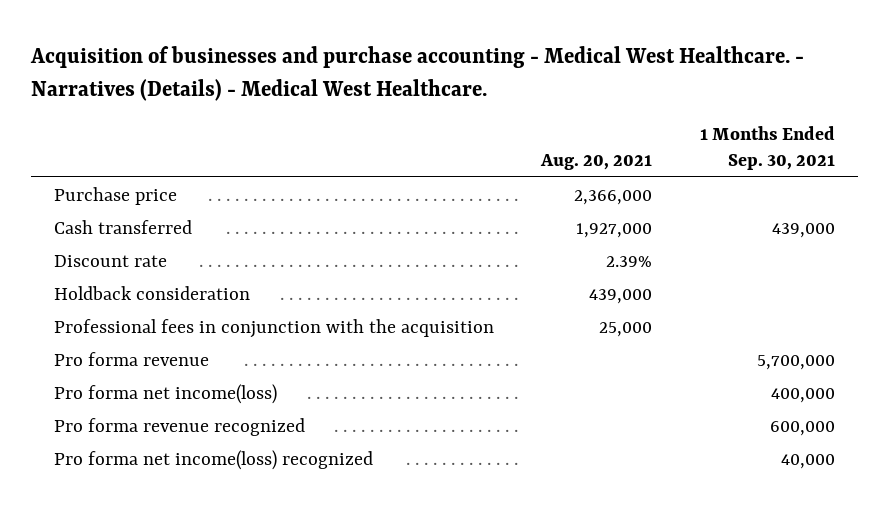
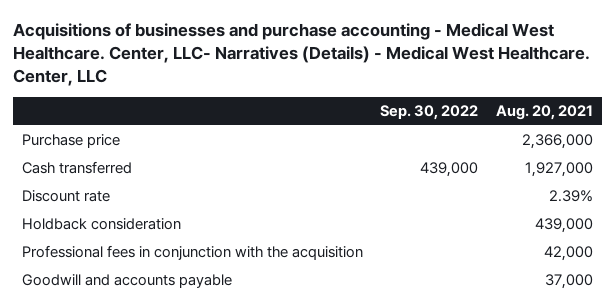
[29,46,804,101] Acquisition of businesses and purchase accounting - Medical West Healthcare. - Narratives (Details) - Medical West Healthcare. -> [12,22,590,87] Acquisitions of businesses and purchase accounting - Medical West Healthcare. Center, LLC- Narratives (Details) - Medical West Healthcare. Center, LLC
[699,125,835,171] 1 Months Ended Sep. 30, 2021 -> none
none -> [380,105,479,121] Sep. 30, 2022
[54,351,210,366] Pro forma revenue -> none
[54,383,278,404] Pro forma net income(loss) -> none
[54,417,306,436] Pro forma revenue recognized -> none
[54,449,374,470] Pro forma net income(loss) recognized -> none
[599,321,653,337] 25,000 -> [544,246,594,262] 42,000
none -> [21,274,232,289] Goodwill and accounts payable

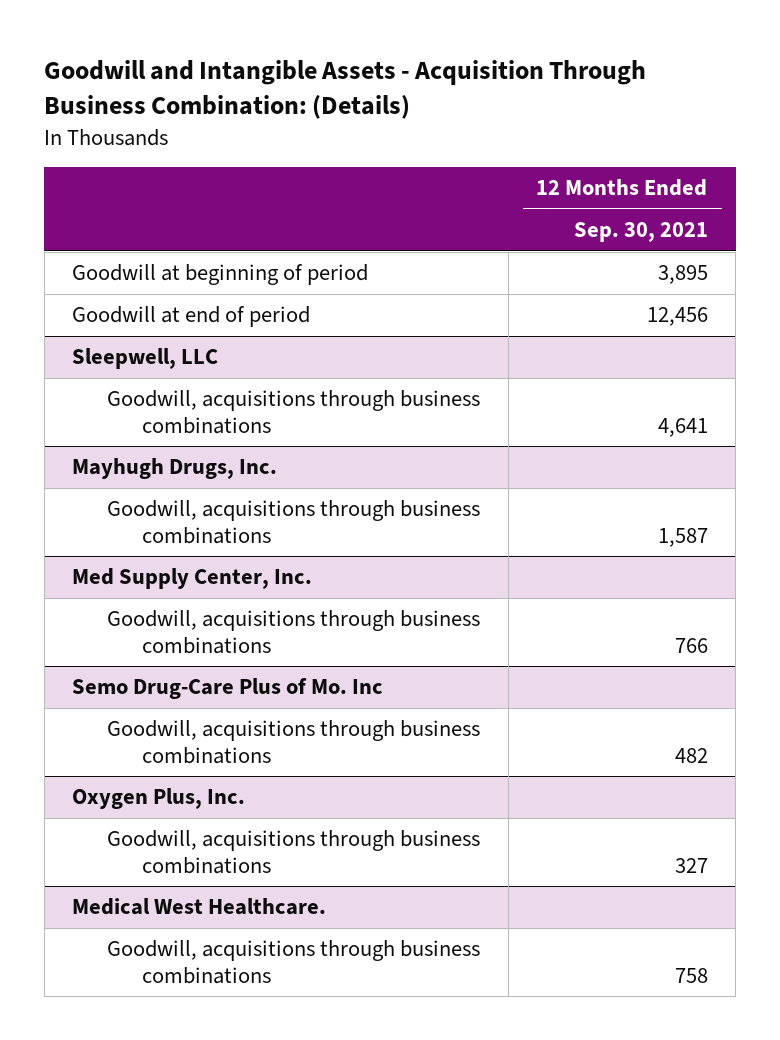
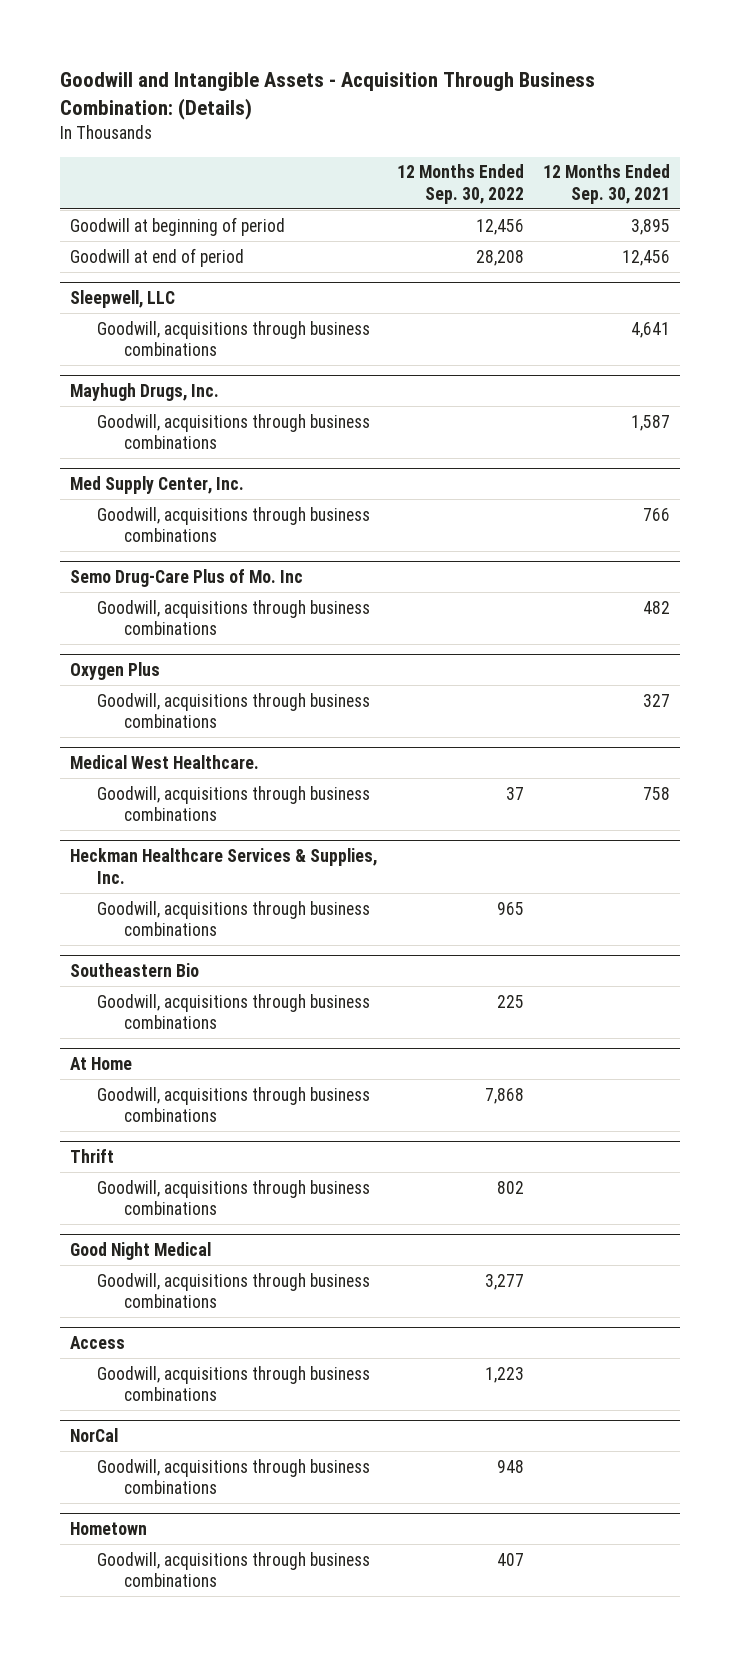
none -> [396,164,524,204] 12 Months Ended Sep. 30, 2022
[72,788,246,810] Oxygen Plus, Inc. -> [69,662,160,681] Oxygen Plus
none -> [69,848,377,884] Heckman Healthcare Services & Supplies, Inc.
none -> [96,900,370,937] Goodwill, acquisitions through business combinations
none -> [69,963,199,978] Southeastern Bio
none -> [96,993,370,1030] Goodwill, acquisitions through business combinations
none -> [69,1057,132,1071] At Home
none -> [96,1086,370,1123] Goodwill, acquisitions through business combinations
none -> [69,1149,114,1164] Thrift
none -> [96,1179,370,1216] Goodwill, acquisitions through business combinations
none -> [69,1242,211,1261] Good Night Medical
none -> [96,1272,370,1309] Goodwill, acquisitions through business combinations
none -> [69,1336,125,1350] Access
none -> [96,1365,370,1402] Goodwill, acquisitions through business combinations
none -> [69,1428,118,1443] NorCal
none -> [96,1458,370,1495] Goodwill, acquisitions through business combinations
none -> [69,1522,147,1536] Hometown
none -> [96,1551,370,1588] Goodwill, acquisitions through business combinations

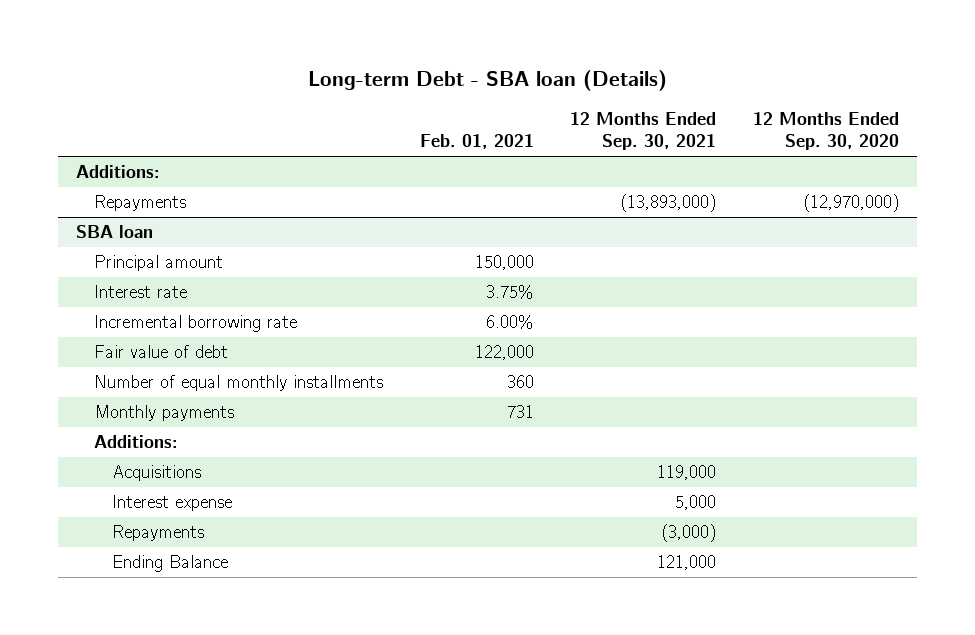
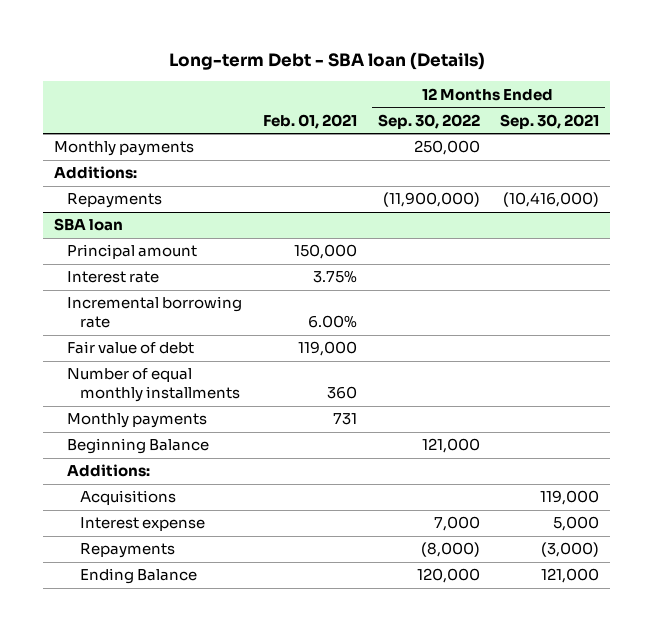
[753,112,900,151] 12 Months Ended Sep. 30, 2020 -> none
none -> [377,113,480,129] Sep. 30, 2022
none -> [53,141,194,157] Monthly payments
[620,194,717,213] (13,893,000) -> [503,192,600,208] (10,416,000)
[474,345,534,361] 122,000 -> [297,341,357,357] 119,000
none -> [66,438,209,455] Beginning Balance

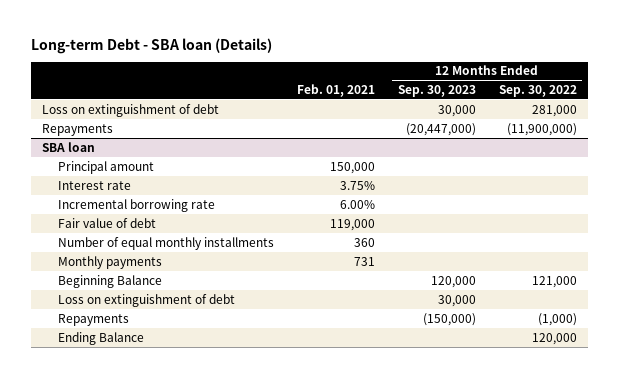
[500,113,600,129] Sep. 30, 2021 -> none
none -> [397,84,476,97] Sep. 30, 2023
[53,141,194,157] Monthly payments -> none
[53,166,137,180] Additions: -> none
none -> [42,103,220,117] Loss on extinguishment of debt
[66,464,150,478] Additions: -> none
[79,490,176,506] Acquisitions -> none
[79,517,205,532] Interest expense -> none
none -> [57,293,235,307] Loss on extinguishment of debt
[420,542,480,558] (8,000) -> [537,312,577,326] (1,000)

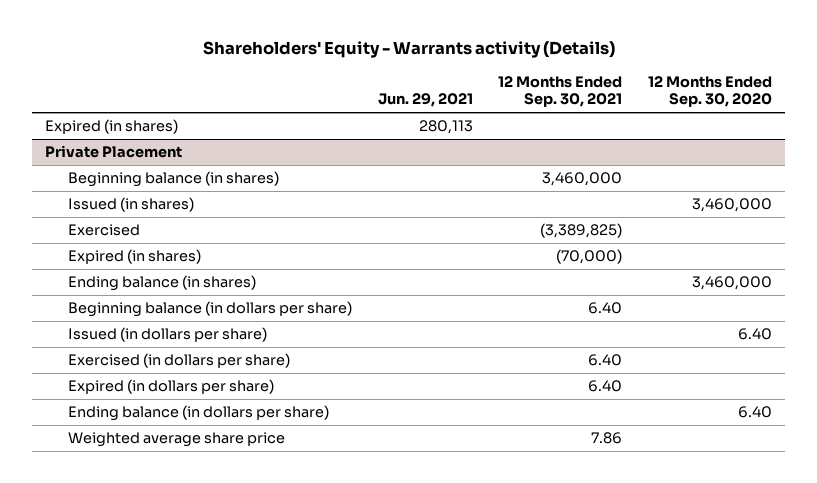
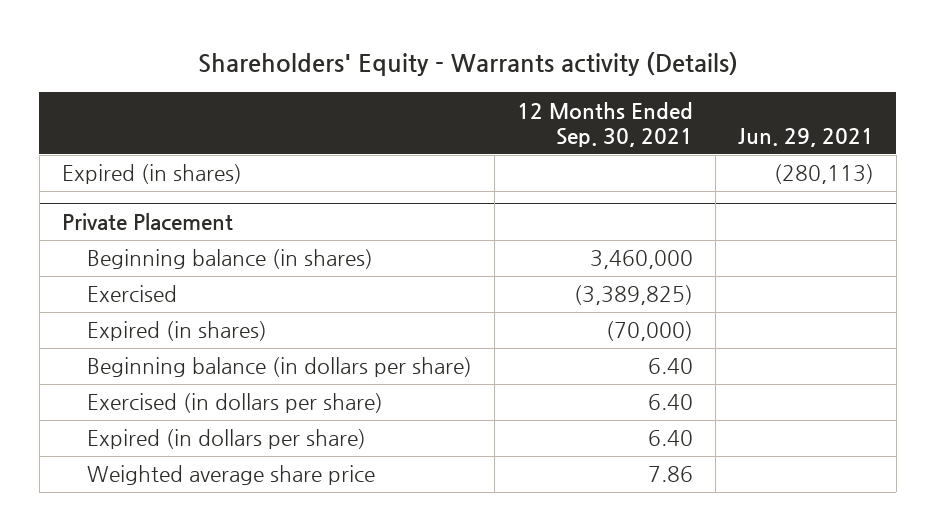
[648,75,773,108] 12 Months Ended Sep. 30, 2020 -> none
[418,120,473,135] 280,113 -> [773,164,874,185] (280,113)
[67,197,194,213] Issued (in shares) -> none
[67,275,256,292] Ending balance (in shares) -> none
[67,327,267,343] Issued (in dollars per share) -> none
[67,405,329,422] Ending balance (in dollars per share) -> none

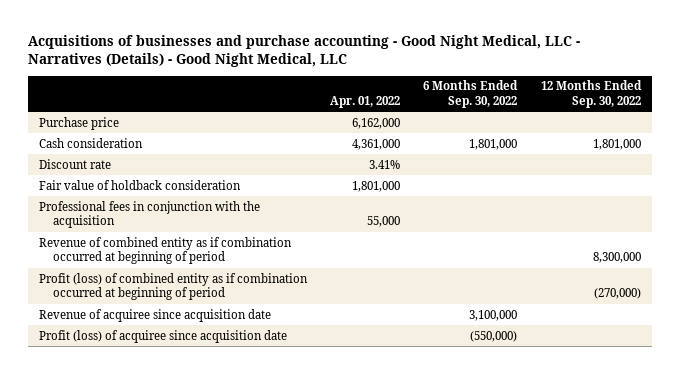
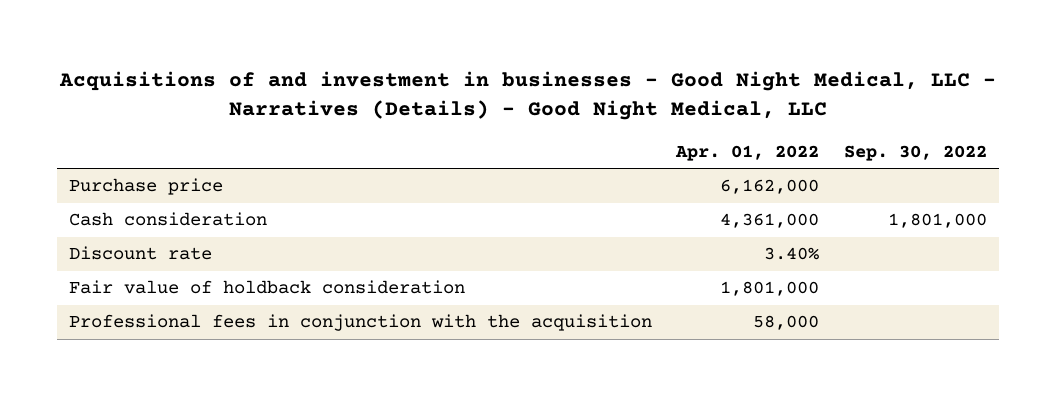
[27,34,580,67] Acquisitions of businesses and purchase accounting - Good Night Medical, LLC - Narratives (Details) - Good Night Medical, LLC -> [58,71,996,121] Acquisitions of and investment in businesses - Good Night Medical, LLC - Narratives (Details) - Good Night Medical, LLC
[423,80,519,108] 6 Months Ended Sep. 30, 2022 -> none
[540,80,642,108] 12 Months Ended Sep. 30, 2022 -> none
none -> [843,144,987,161] Sep. 30, 2022
[369,159,401,169] 3.41% -> [764,247,820,261] 3.40%
[39,236,293,265] Revenue of combined entity as if combination occurred at beginning of period -> none
[39,272,309,301] Profit (loss) of combined entity as if combination occurred at beginning of period -> none
[39,308,272,322] Revenue of acquiree since acquisition date -> none
[39,329,288,343] Profit (loss) of acquiree since acquisition date -> none
[367,216,401,228] 55,000 -> [753,315,820,331] 58,000

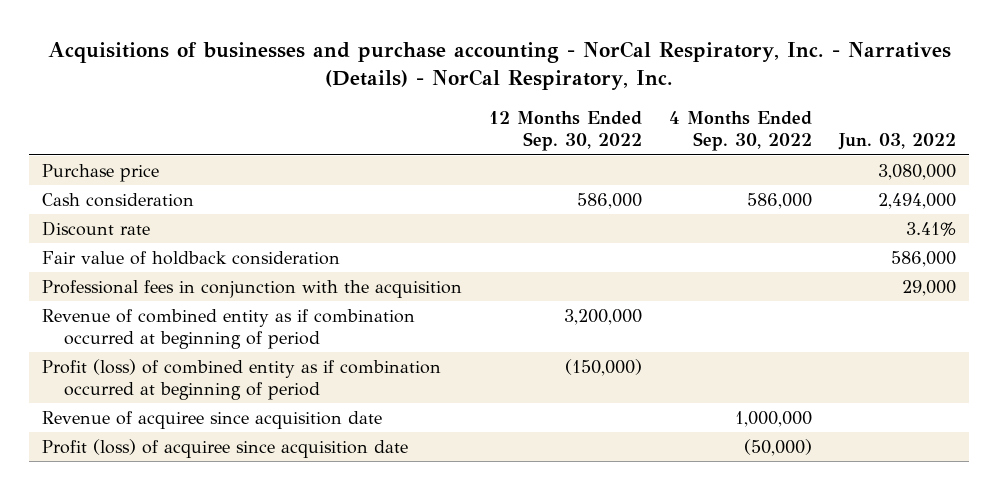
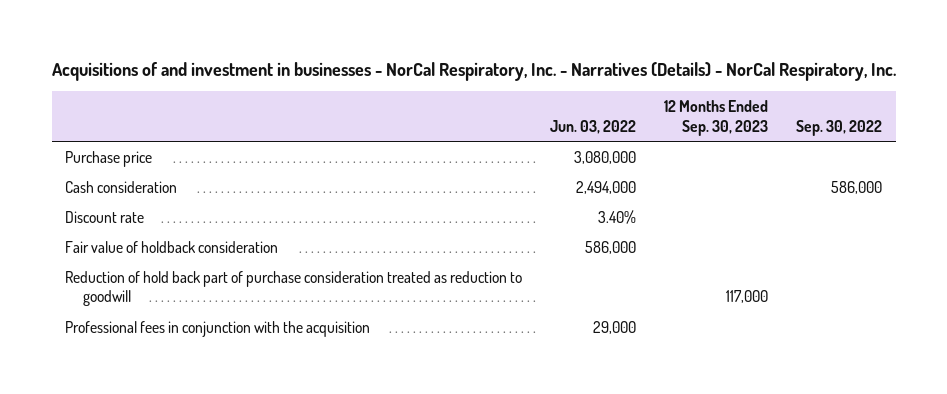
[48,40,952,90] Acquisitions of businesses and purchase accounting - NorCal Respiratory, Inc. - Narratives (Details) - NorCal Respiratory, Inc. -> [51,61,896,81] Acquisitions of and investment in businesses - NorCal Respiratory, Inc. - Narratives (Details) - NorCal Respiratory, Inc.
[489,110,643,152] 12 Months Ended Sep. 30, 2022 -> none
[668,110,812,152] 4 Months Ended Sep. 30, 2022 -> none
none -> [663,100,768,136] 12 Months Ended Sep. 30, 2023
none -> [795,119,882,136] Sep. 30, 2022
[905,221,956,236] 3.41% -> [598,209,637,224] 3.40%
none -> [65,270,523,307] Reduction of hold back part of purchase consideration treated as reduction to goodwill
[42,308,416,350] Revenue of combined entity as if combination occurred at beginning of period -> none
[42,358,442,401] Profit (loss) of combined entity as if combination occurred at beginning of period -> none
[42,410,383,429] Revenue of acquiree since acquisition date -> none
[42,438,409,458] Profit (loss) of acquiree since acquisition date -> none

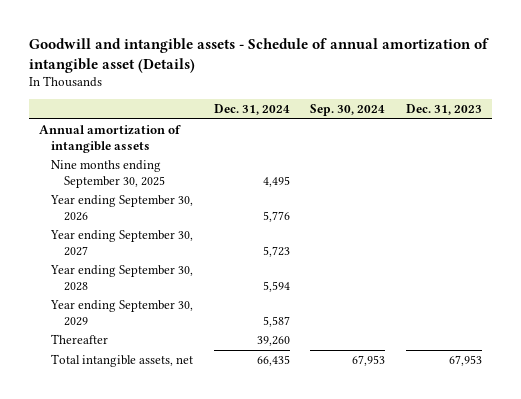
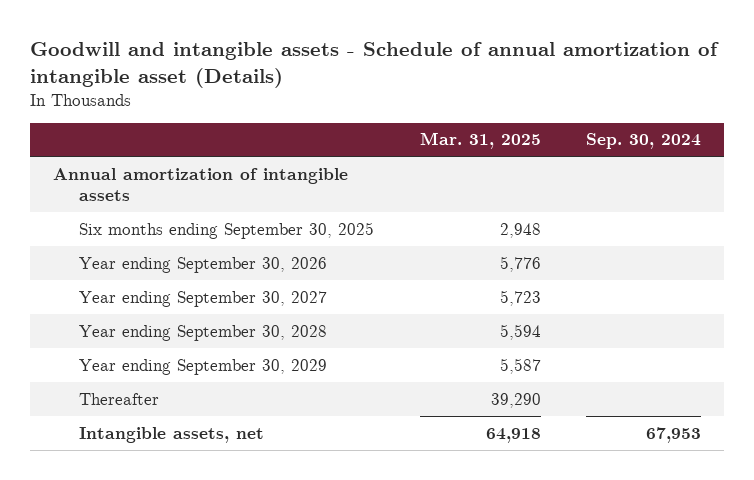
[213,104,290,116] Dec. 31, 2024 -> none
[405,104,482,116] Dec. 31, 2023 -> none
none -> [419,132,541,150] Mar. 31, 2025
[51,160,165,188] Nine months ending September 30, 2025 -> [78,221,374,239] Six months ending September 30, 2025
[51,354,194,368] Total intangible assets, net -> [78,426,264,443] Intangible assets, net

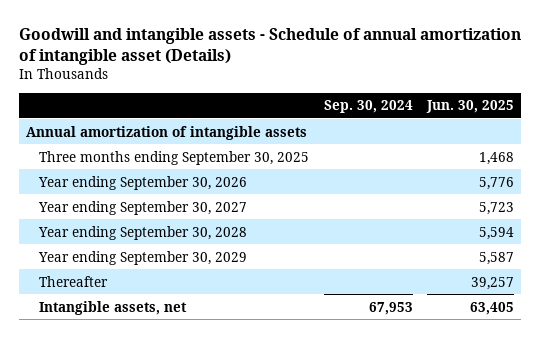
[419,132,541,150] Mar. 31, 2025 -> none
none -> [425,100,514,114] Jun. 30, 2025
[78,221,374,239] Six months ending September 30, 2025 -> [39,150,310,165] Three months ending September 30, 2025

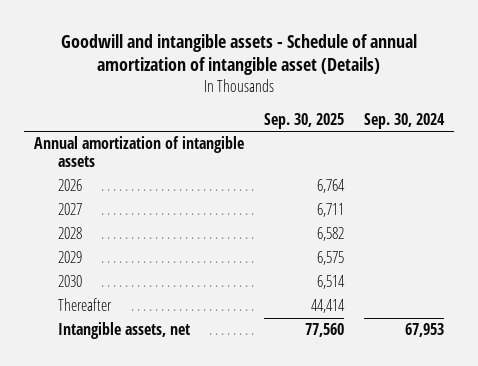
[425,100,514,114] Jun. 30, 2025 -> none
none -> [263,112,344,129] Sep. 30, 2025
[39,150,310,165] Three months ending September 30, 2025 -> none
[38,175,248,190] Year ending September 30, 2026 -> [57,179,82,192] 2026
[38,200,248,215] Year ending September 30, 2027 -> [57,203,82,216] 2027
[38,225,248,240] Year ending September 30, 2028 -> [57,227,82,240] 2028
[38,250,248,265] Year ending September 30, 2029 -> [57,251,82,264] 2029
none -> [57,275,82,288] 2030

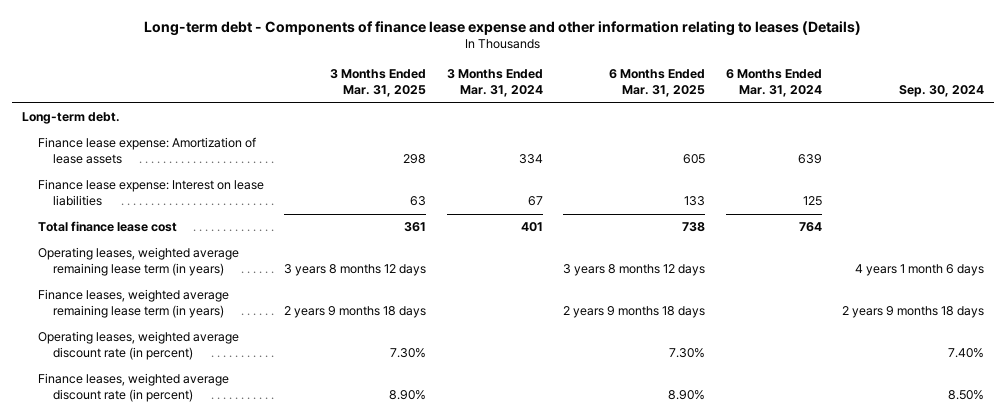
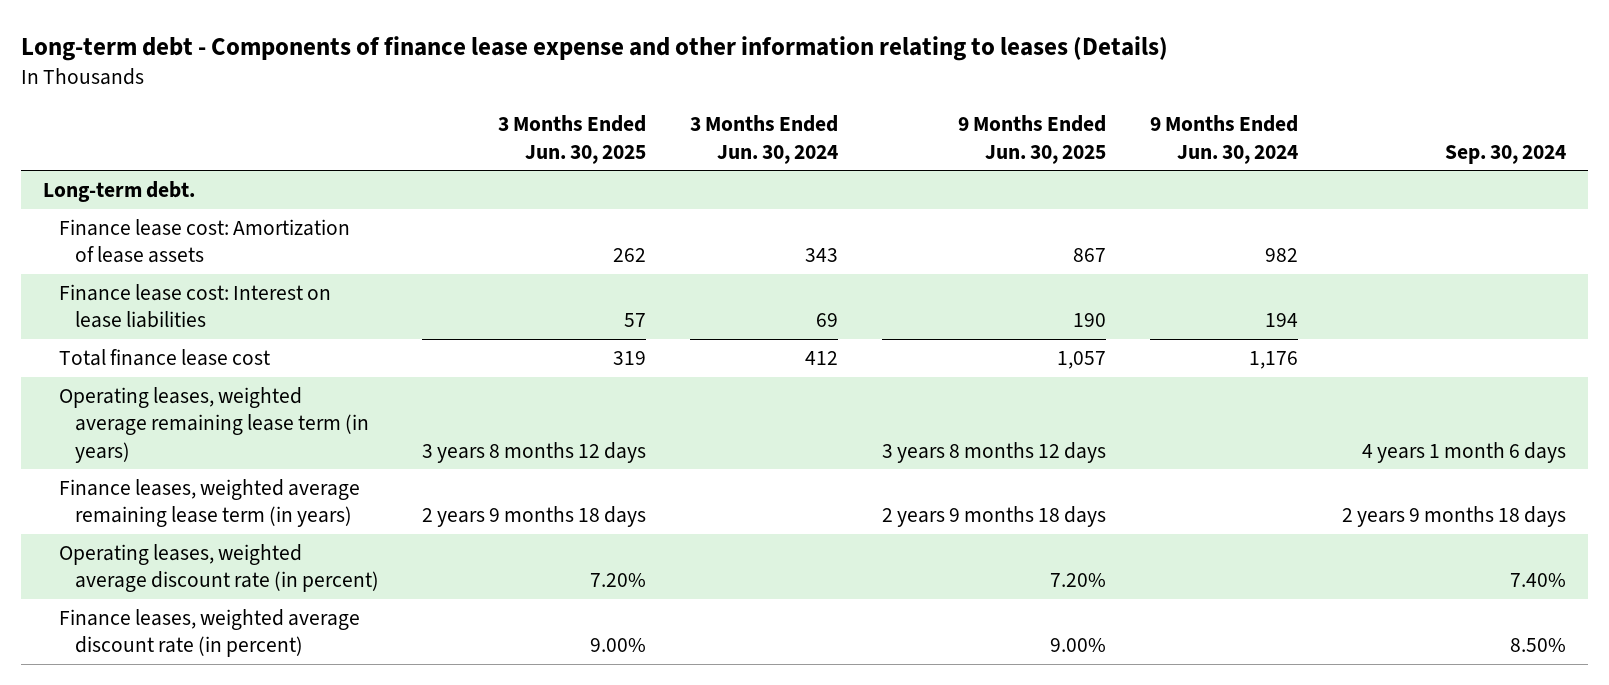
[330,69,427,98] 3 Months Ended Mar. 31, 2025 -> none
[446,69,543,98] 3 Months Ended Mar. 31, 2024 -> none
[609,69,706,98] 6 Months Ended Mar. 31, 2025 -> none
[725,69,822,98] 6 Months Ended Mar. 31, 2024 -> none
none -> [498,115,647,164] 3 Months Ended Jun. 30, 2025
none -> [690,115,839,164] 3 Months Ended Jun. 30, 2024
none -> [958,115,1107,164] 9 Months Ended Jun. 30, 2025
none -> [1149,115,1298,164] 9 Months Ended Jun. 30, 2024
[37,137,256,165] Finance lease expense: Amortization of lease assets -> [58,218,350,264] Finance lease cost: Amortization of lease assets
[37,179,264,207] Finance lease expense: Interest on lease liabilities -> [58,283,331,329] Finance lease cost: Interest on lease liabilities

